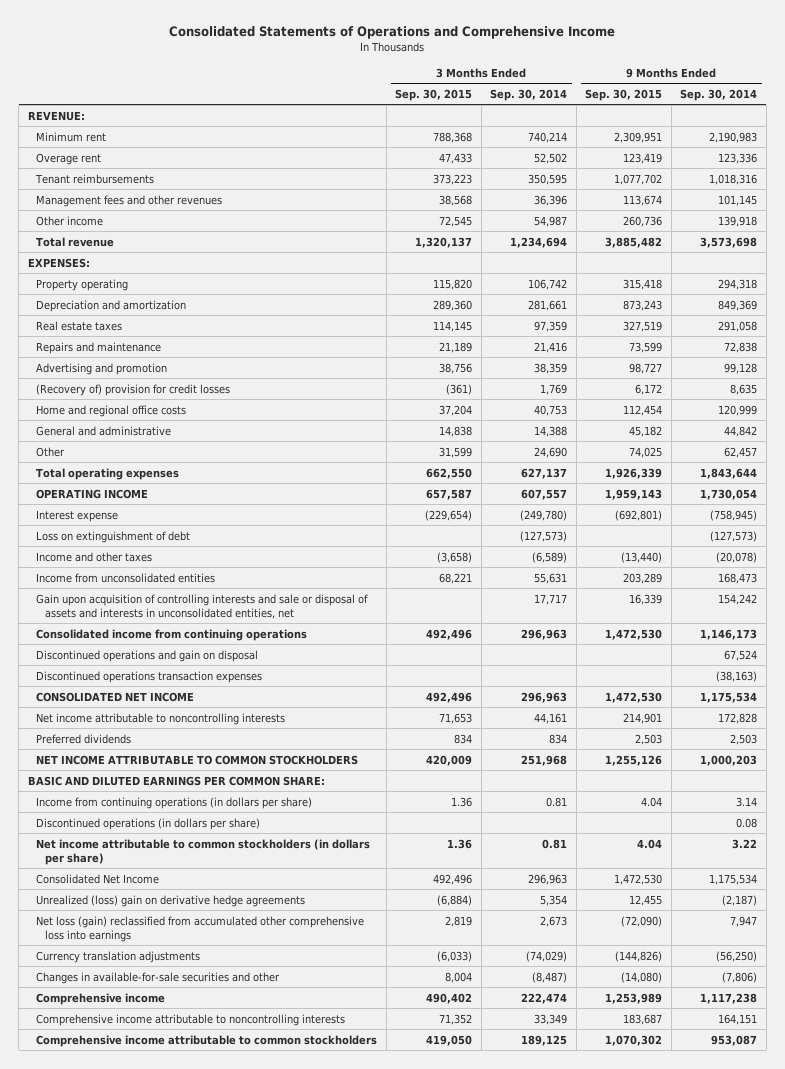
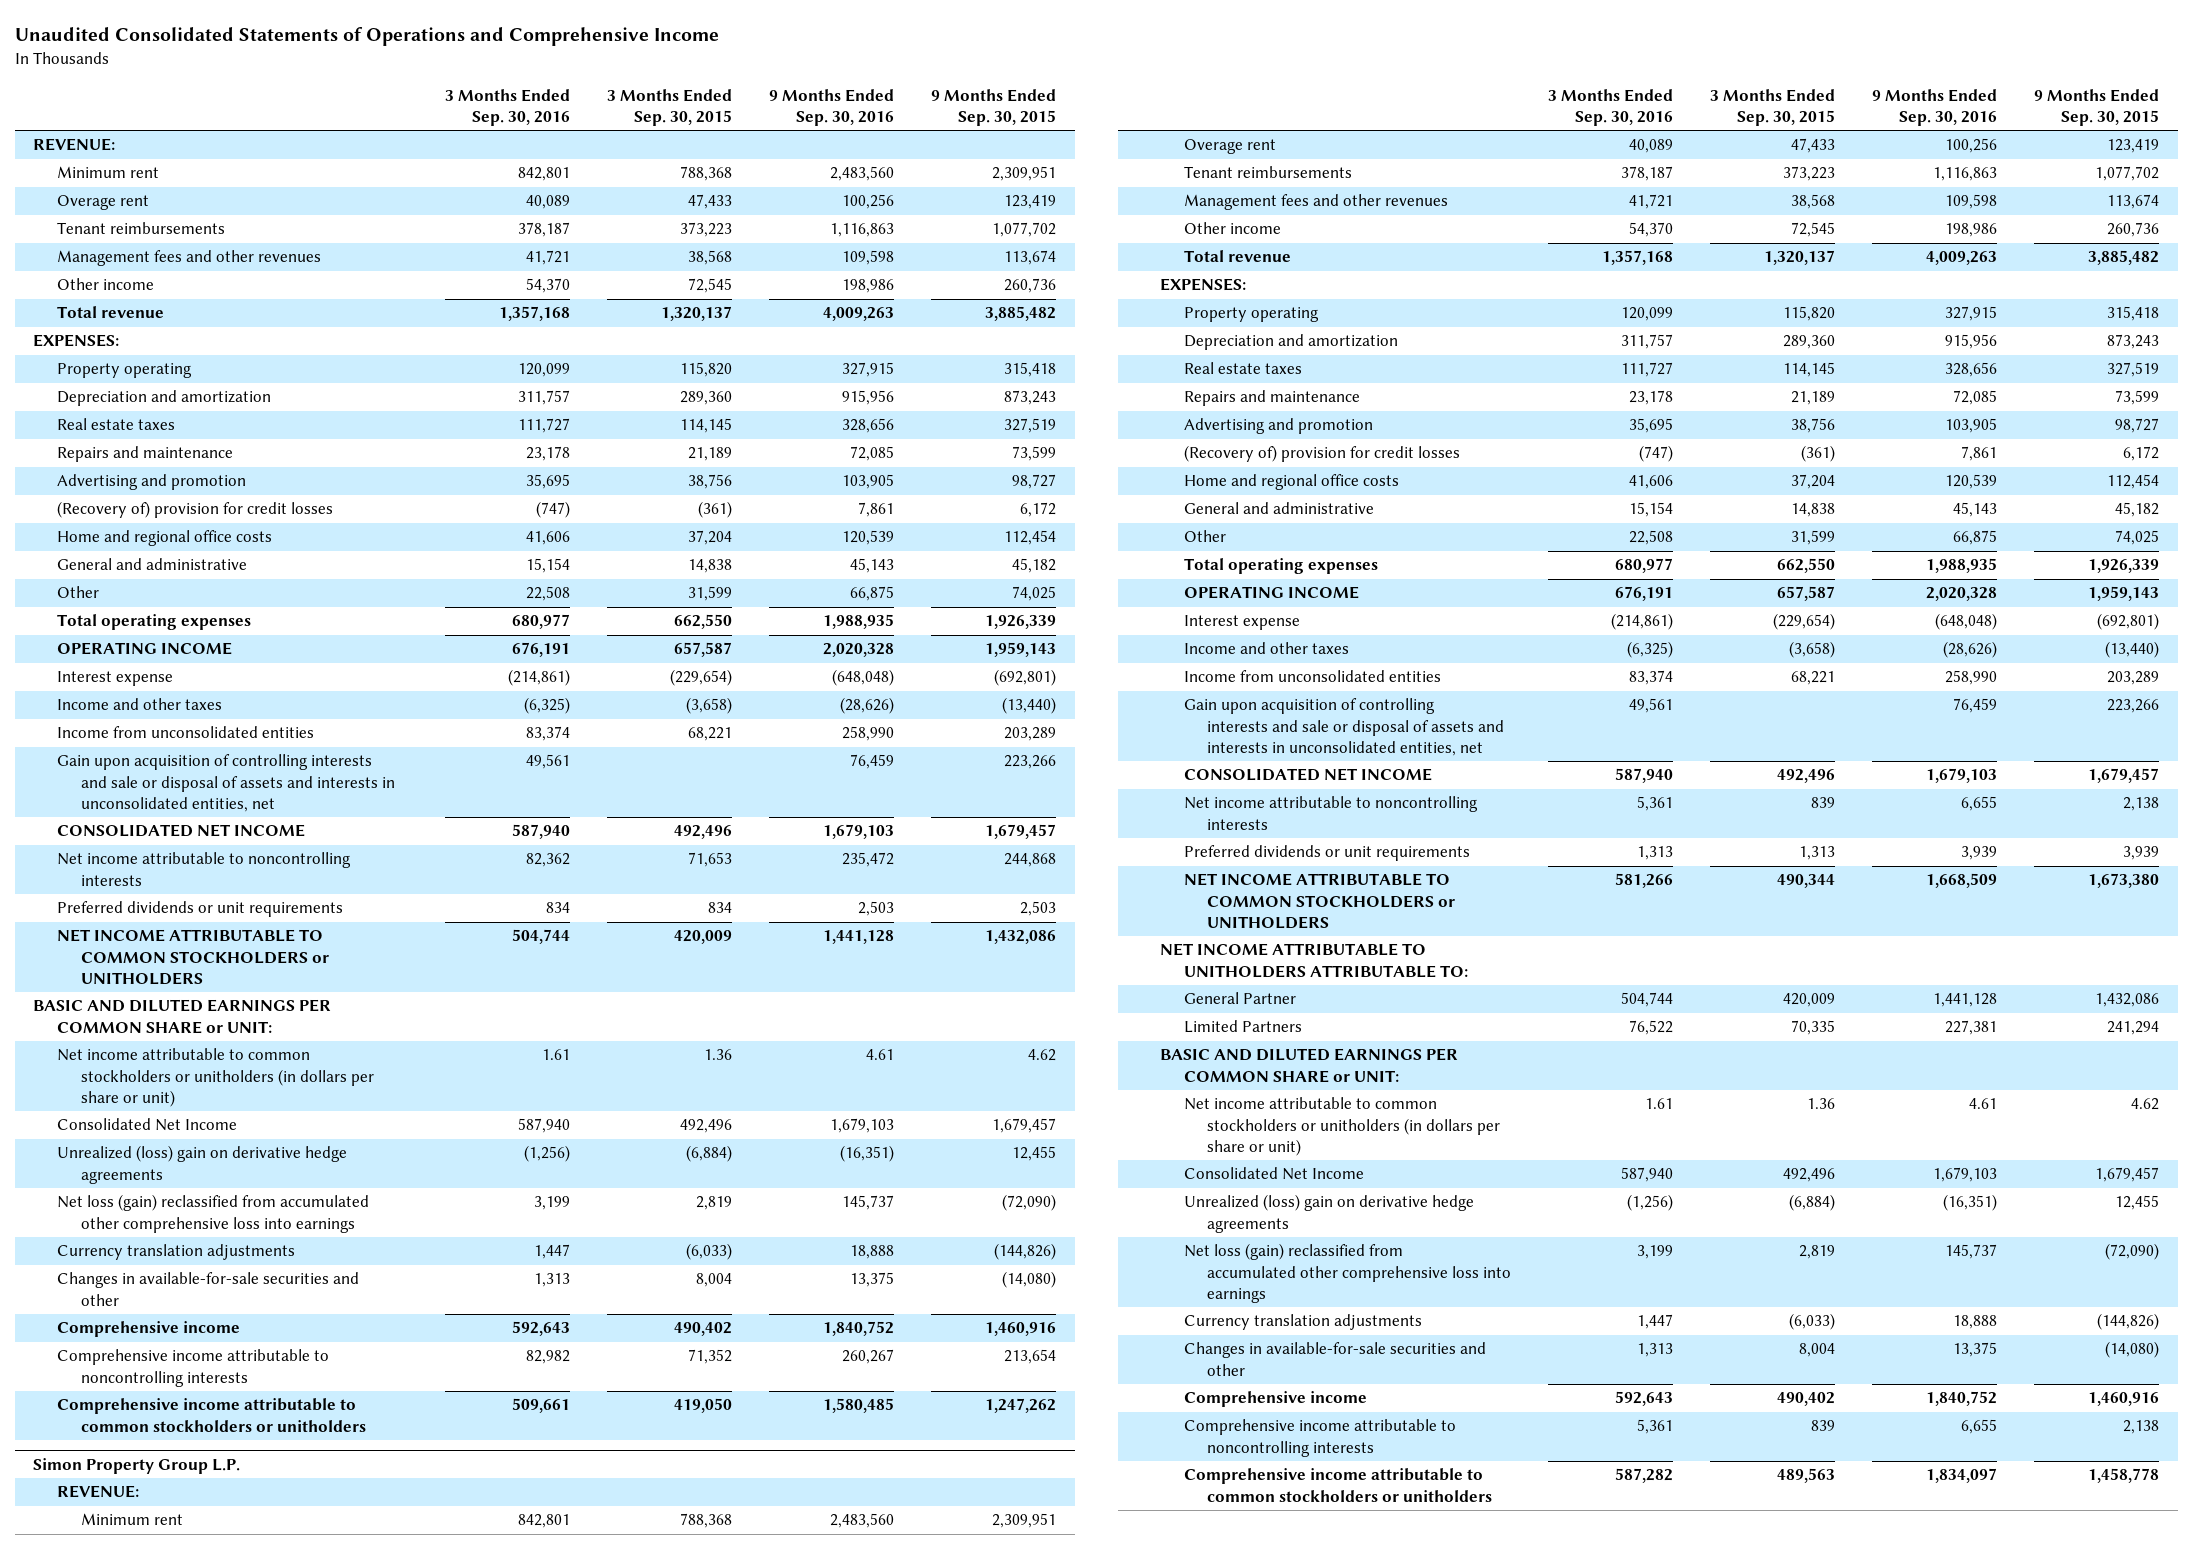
[169,25,616,39] Consolidated Statements of Operations and Comprehensive Income -> [14,27,719,47] Unaudited Consolidated Statements of Operations and Comprehensive Income
[490,88,568,101] Sep. 30, 2014 -> none
[680,88,758,101] Sep. 30, 2014 -> none
none -> [445,88,571,127] 3 Months Ended Sep. 30, 2016
none -> [769,88,895,127] 9 Months Ended Sep. 30, 2016
[36,530,191,543] Loss on extinguishment of debt -> none
[36,628,308,641] Consolidated income from continuing operations -> none
[36,649,259,662] Discontinued operations and gain on disposal -> none
[36,670,263,683] Discontinued operations transaction expenses -> none
[36,796,313,809] Income from continuing operations (in dollars per share) -> none
[36,817,261,830] Discontinued operations (in dollars per share) -> none
[629,593,663,605] 16,339 -> [1004,755,1057,770] 223,266
[605,691,663,703] 1,472,530 -> [985,824,1057,840] 1,679,457
[623,712,663,724] 214,901 -> [1004,853,1057,868] 244,868
[36,733,132,744] Preferred dividends -> [56,901,343,918] Preferred dividends or unit requirements
[36,754,359,765] NET INCOME ATTRIBUTABLE TO COMMON STOCKHOLDERS -> [56,929,329,985] NET INCOME ATTRIBUTABLE TO COMMON STOCKHOLDERS or UNITHOLDERS
[605,754,663,766] 1,255,126 -> [985,930,1057,945] 1,432,086
[27,775,325,786] BASIC AND DILUTED EARNINGS PER COMMON SHARE: -> [33,999,332,1034] BASIC AND DILUTED EARNINGS PER COMMON SHARE or UNIT:
[36,838,371,865] Net income attributable to common stockholders (in dollars per share) -> [56,1048,374,1107] Net income attributable to common stockholders or unitholders (in dollars per share or unit)
[637,838,663,849] 4.04 -> [1028,1049,1057,1062] 4.62
[614,873,663,885] 1,472,530 -> [992,1118,1057,1134] 1,679,457
[605,992,663,1004] 1,253,989 -> [985,1322,1057,1337] 1,460,916
[623,1013,663,1025] 183,687 -> [1004,1349,1057,1365] 213,654
[36,1034,378,1047] Comprehensive income attributable to common stockholders -> [56,1398,366,1432] Comprehensive income attributable to common stockholders or unitholders
[605,1034,663,1046] 1,070,302 -> [985,1398,1057,1414] 1,247,262
none -> [33,1457,241,1474] Simon Property Group L.P.
none -> [56,1485,139,1499] REVENUE:
none -> [80,1513,183,1526] Minimum rent
none -> [1183,139,1276,155] Overage rent
none -> [1183,166,1352,179] Tenant reimbursements
none -> [1183,194,1448,211] Management fees and other revenues
none -> [1183,222,1281,235] Other income
none -> [1183,250,1291,263] Total revenue
none -> [1159,278,1246,292] EXPENSES:
none -> [1183,307,1319,323] Property operating
none -> [1183,334,1398,351] Depreciation and amortization
none -> [1183,362,1302,375] Real estate taxes
none -> [1183,390,1360,407] Repairs and maintenance
none -> [1183,418,1373,435] Advertising and promotion
none -> [1183,445,1460,463] (Recovery of) provision for credit losses
none -> [1183,474,1399,491] Home and regional office costs
none -> [1183,502,1374,515] General and administrative
none -> [1183,530,1226,543] Other
none -> [1183,558,1378,575] Total operating expenses
none -> [1183,586,1359,600] OPERATING INCOME
none -> [1183,615,1300,631] Interest expense
none -> [1183,642,1349,655] Income and other taxes
none -> [1183,670,1441,683] Income from unconsolidated entities
none -> [1183,698,1505,756] Gain upon acquisition of controlling interests and sale or disposal of assets and interests in unconsolidated entities, net
none -> [1183,768,1432,782] CONSOLIDATED NET INCOME
none -> [1183,796,1478,830] Net income attributable to noncontrolling interests
none -> [1183,845,1470,862] Preferred dividends or unit requirements
none -> [1183,873,1456,929] NET INCOME ATTRIBUTABLE TO COMMON STOCKHOLDERS or UNITHOLDERS
none -> [1159,943,1468,978] NET INCOME ATTRIBUTABLE TO UNITHOLDERS ATTRIBUTABLE TO:
none -> [1183,992,1296,1005] General Partner
none -> [1183,1020,1302,1034] Limited Partners
none -> [1159,1048,1458,1083] BASIC AND DILUTED EARNINGS PER COMMON SHARE or UNIT:
none -> [1183,1097,1501,1156] Net income attributable to common stockholders or unitholders (in dollars per share or unit)
none -> [1183,1167,1364,1181] Consolidated Net Income
none -> [1183,1194,1474,1233] Unrealized (loss) gain on derivative hedge agreements
none -> [1183,1243,1512,1303] Net loss (gain) reclassified from accumulated other comprehensive loss into earnings
none -> [1183,1314,1422,1331] Currency translation adjustments
none -> [1183,1342,1486,1376] Changes in available-for-sale securities and other
none -> [1183,1391,1367,1408] Comprehensive income
none -> [1183,1419,1456,1457] Comprehensive income attributable to noncontrolling interests
none -> [1183,1468,1493,1502] Comprehensive income attributable to common stockholders or unitholders

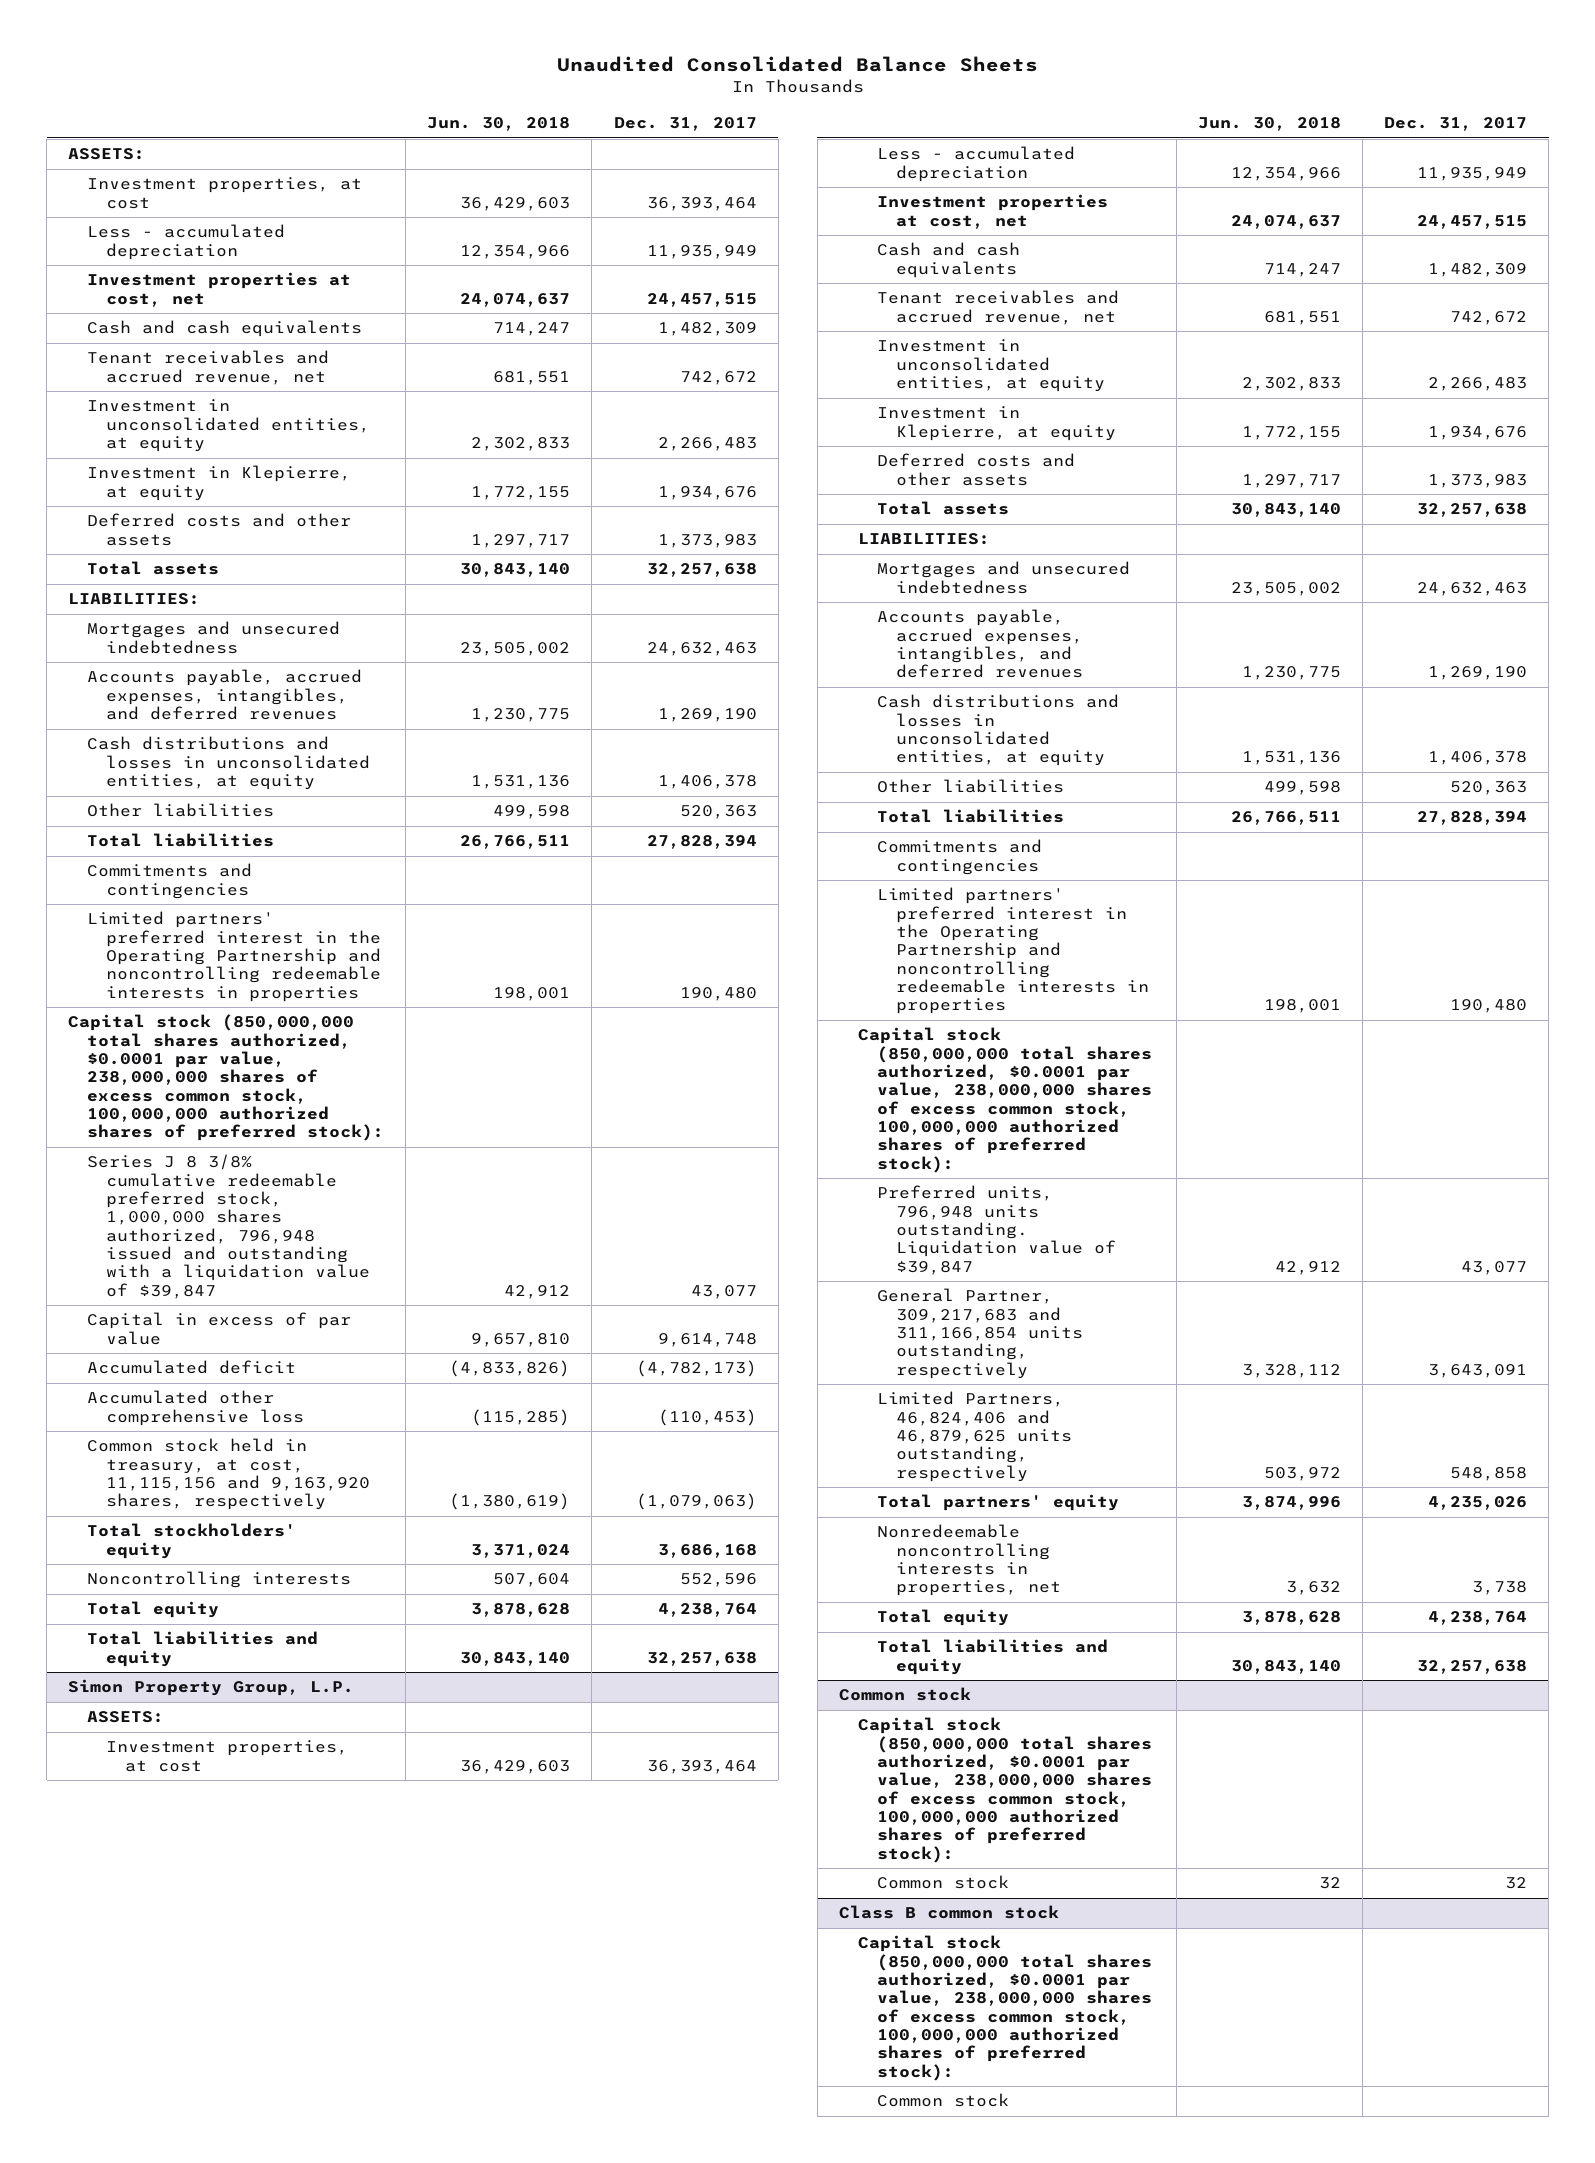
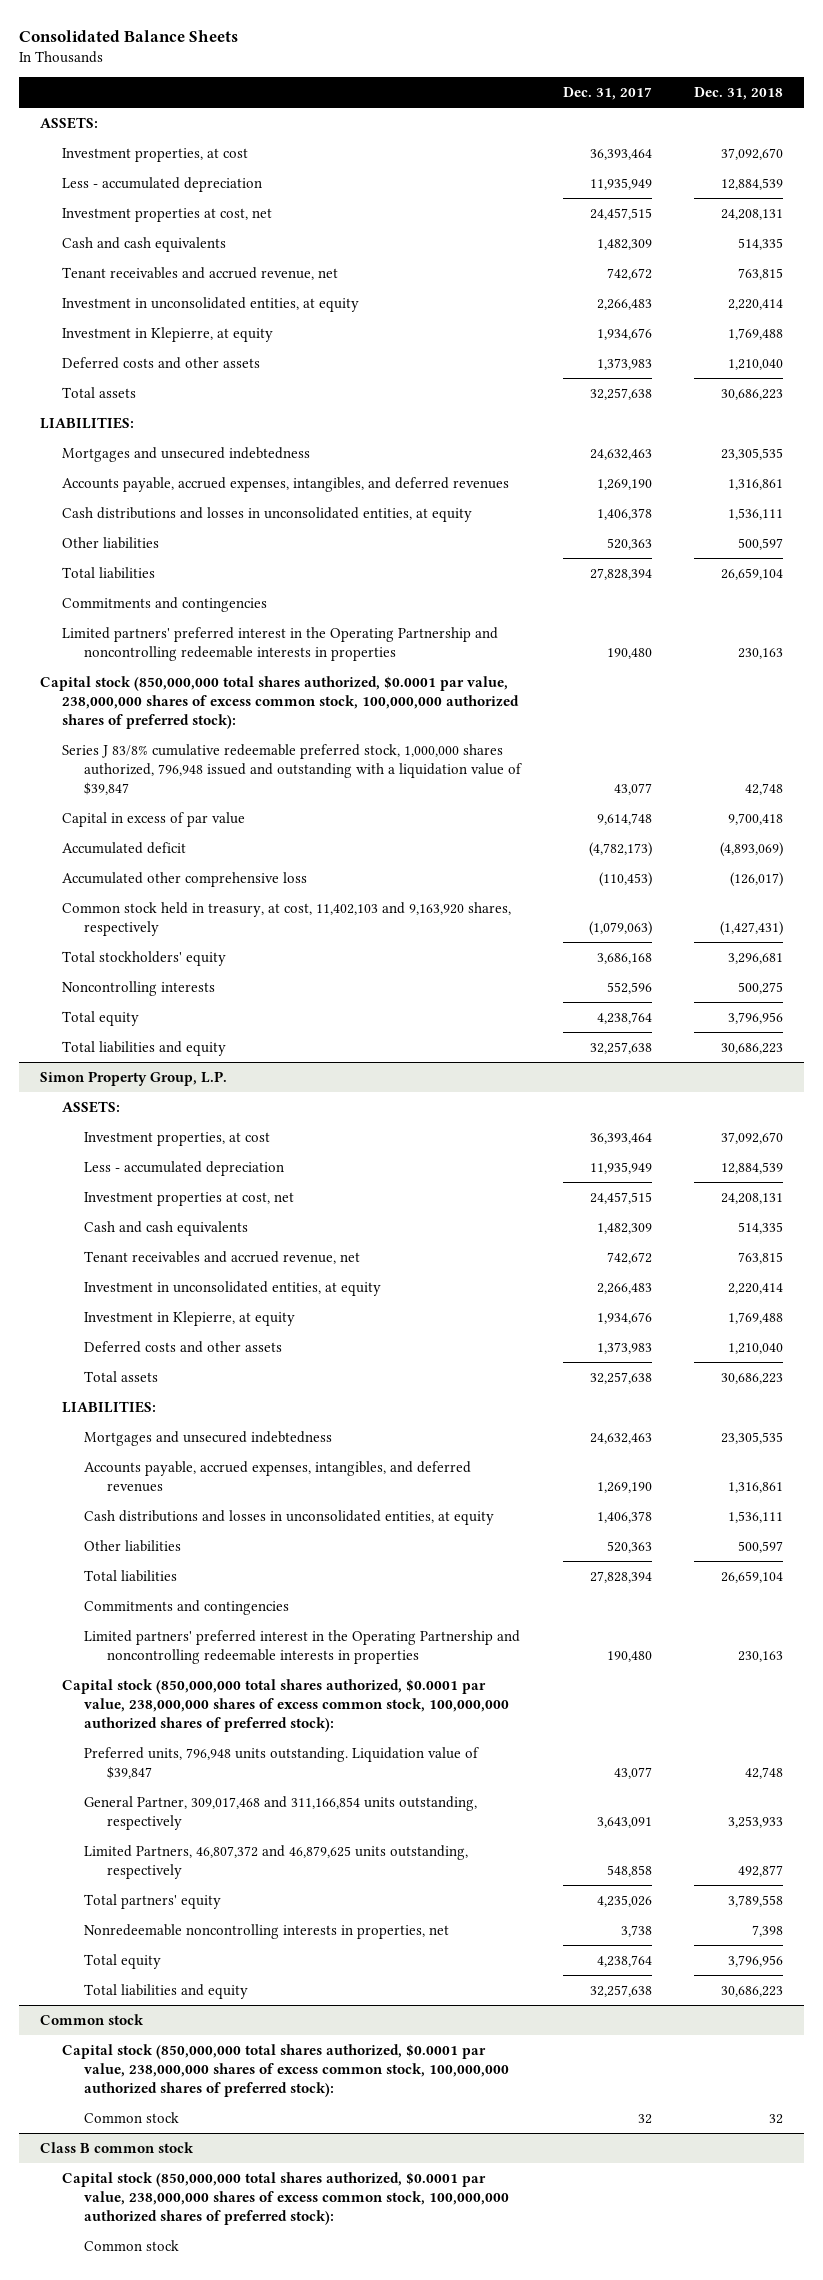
[556,55,1038,72] Unaudited Consolidated Balance Sheets -> [18,30,238,43] Consolidated Balance Sheets
[427,117,571,132] Jun. 30, 2018 -> none
none -> [694,87,784,101] Dec. 31, 2018
[87,1154,371,1299] Series J 8 3/8% cumulative redeemable preferred stock, 1,000,000 shares authorized, 796,948 issued and outstanding with a liquidation value of $39,847 -> [62,743,523,795] Series J 83/8% cumulative redeemable preferred stock, 1,000,000 shares authorized, 796,948 issued and outstanding with a liquidation value of $39,847
[87,1438,371,1511] Common stock held in treasury, at cost, 11,115,156 and 9,163,920 shares, respectively -> [62,901,512,936] Common stock held in treasury, at cost, 11,402,103 and 9,163,920 shares, respectively
[876,1288,1083,1379] General Partner, 309,217,683 and 311,166,854 units outstanding, respectively -> [84,1795,478,1830] General Partner, 309,017,468 and 311,166,854 units outstanding, respectively
[876,1391,1072,1482] Limited Partners, 46,824,406 and 46,879,625 units outstanding, respectively -> [84,1844,469,1879] Limited Partners, 46,807,372 and 46,879,625 units outstanding, respectively

